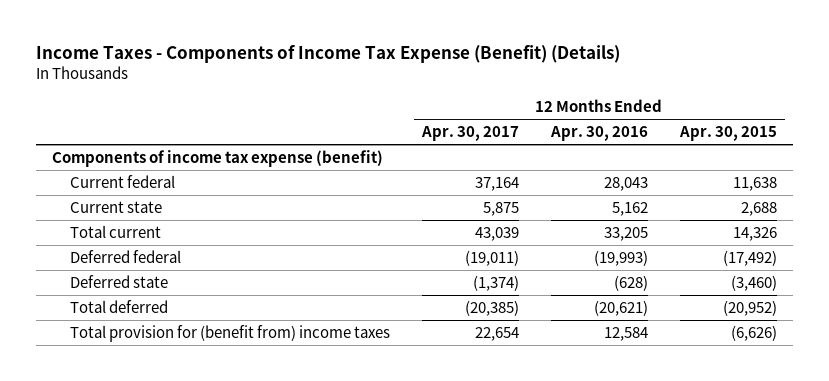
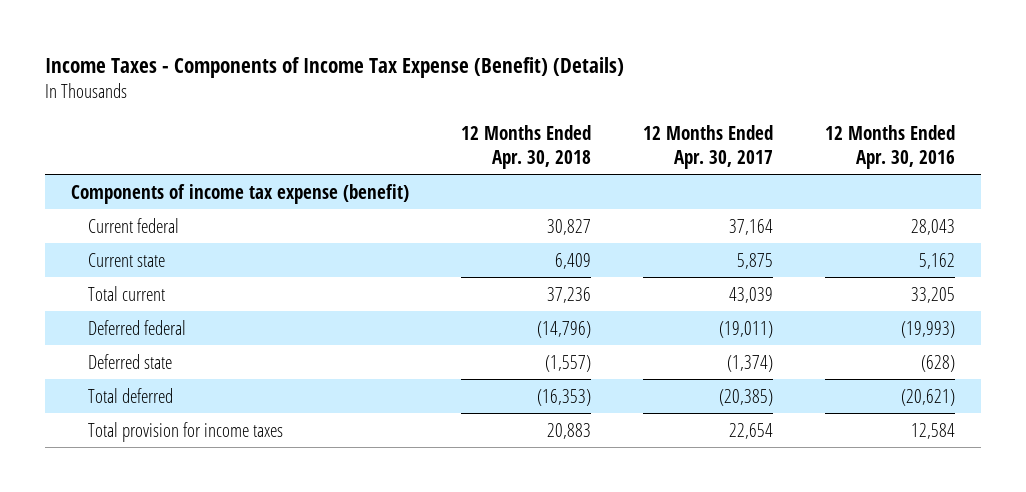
[679,126,778,142] Apr. 30, 2015 -> none
none -> [461,125,592,169] 12 Months Ended Apr. 30, 2018
[69,325,390,343] Total provision for (benefit from) income taxes -> [88,421,284,442] Total provision for income taxes

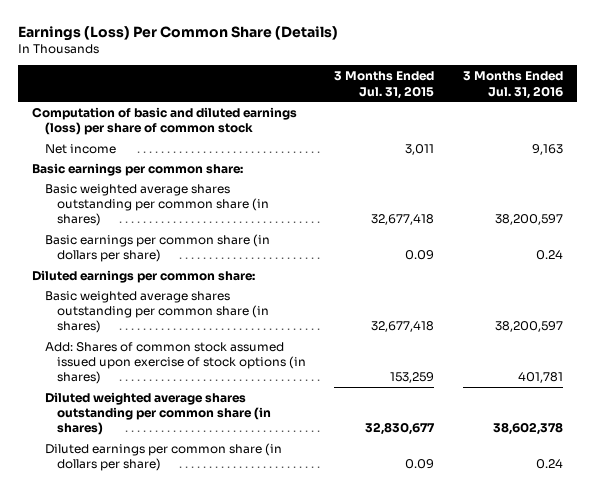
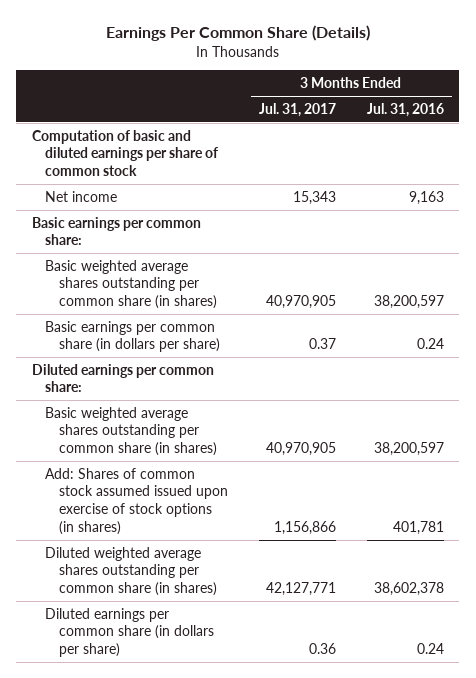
[18,26,339,42] Earnings (Loss) Per Common Share (Details) -> [105,24,370,41] Earnings Per Common Share (Details)
[334,71,435,99] 3 Months Ended Jul. 31, 2015 -> none
none -> [258,102,336,117] Jul. 31, 2017
[32,106,298,136] Computation of basic and diluted earnings (loss) per share of common stock -> [31,129,219,177] Computation of basic and diluted earnings per share of common stock

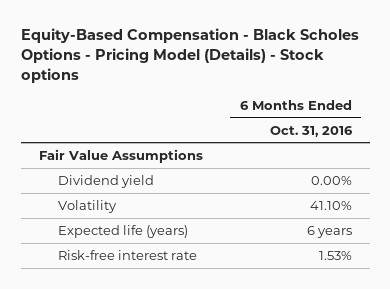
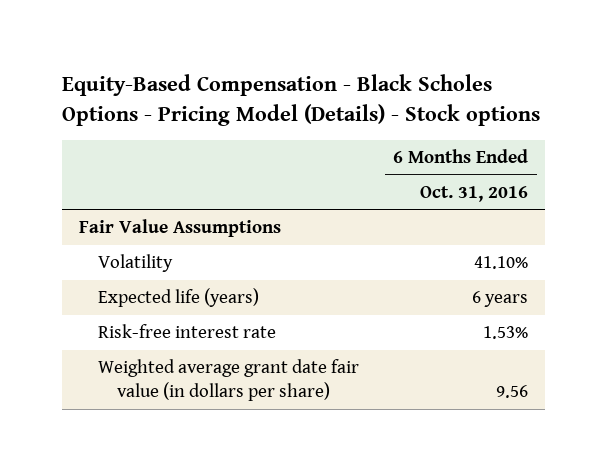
[58,174,155,188] Dividend yield -> none
none -> [98,359,360,402] Weighted average grant date fair value (in dollars per share)

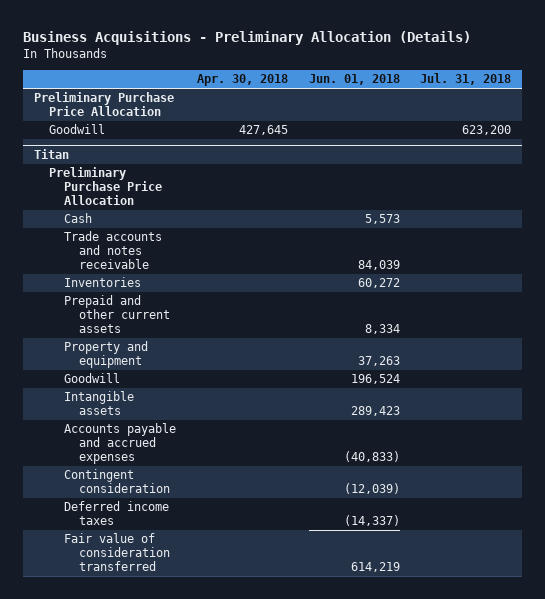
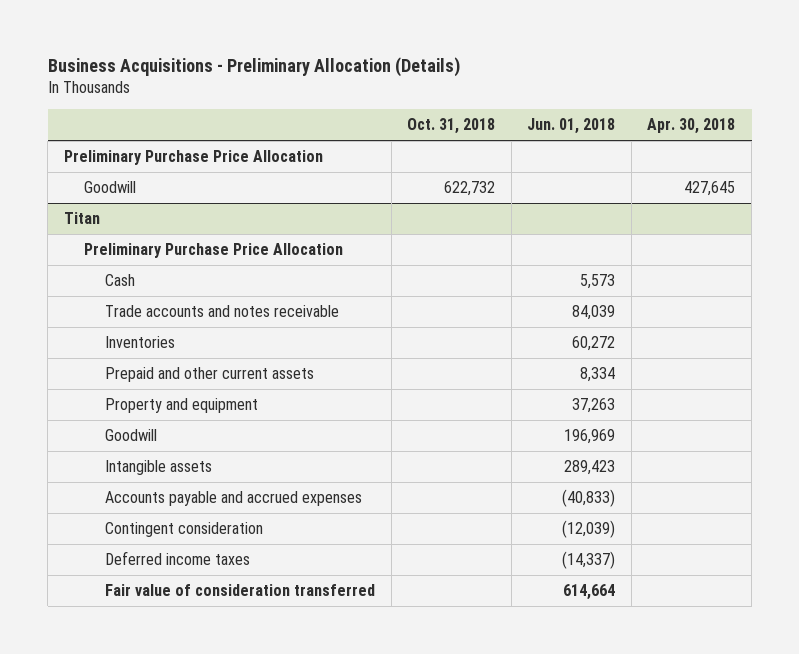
[420,73,512,86] Jul. 31, 2018 -> none
none -> [407,118,496,135] Oct. 31, 2018
[350,374,400,385] 196,524 -> [564,429,616,445] 196,969
[350,562,400,573] 614,219 -> [563,584,616,601] 614,664

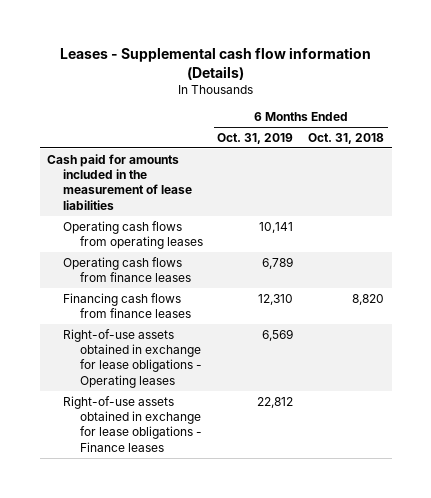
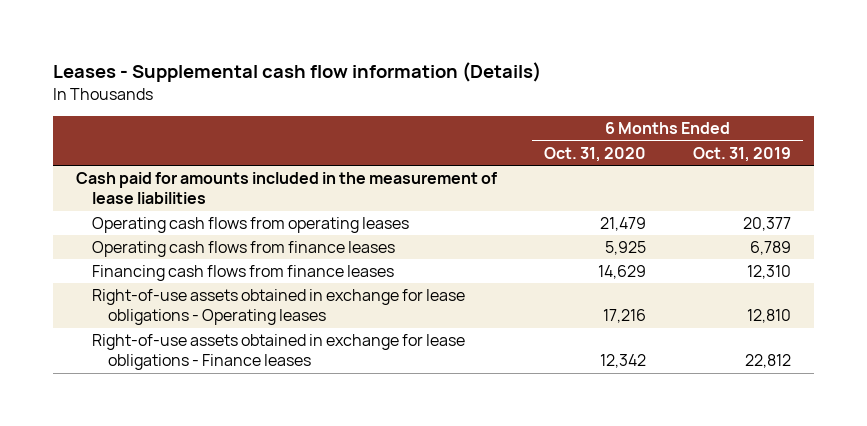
[308,132,385,144] Oct. 31, 2018 -> none
none -> [544,146,647,162] Oct. 31, 2020
[259,221,294,233] 10,141 -> [742,217,791,232] 20,377
[262,328,294,341] 6,569 -> [746,309,791,324] 12,810

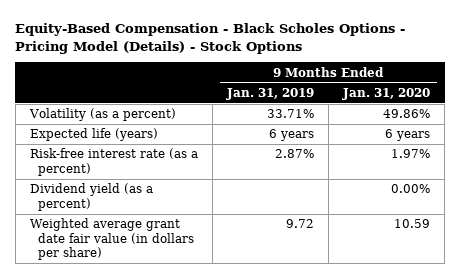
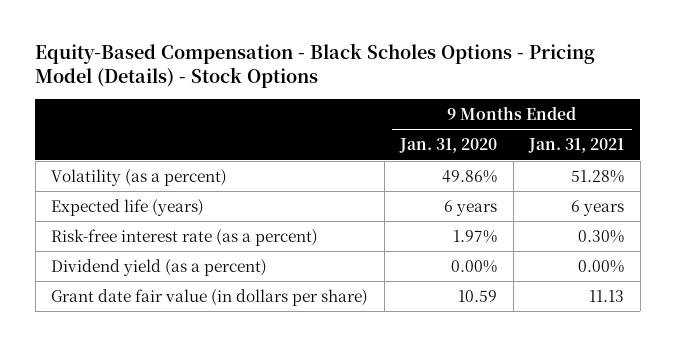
[225,87,314,100] Jan. 31, 2019 -> none
none -> [528,138,625,154] Jan. 31, 2021
[29,218,195,261] Weighted average grant date fair value (in dollars per share) -> [51,288,369,306] Grant date fair value (in dollars per share)

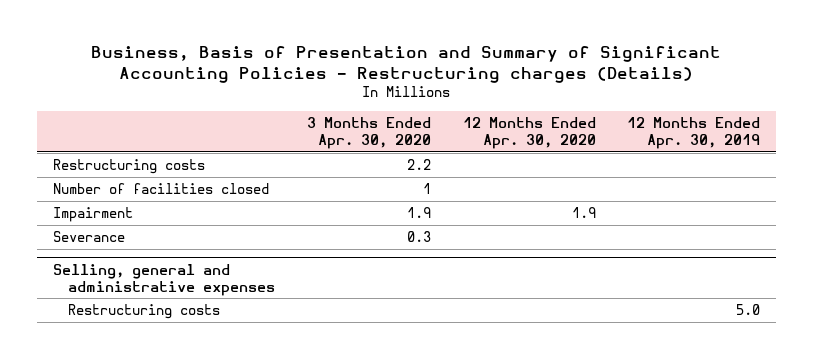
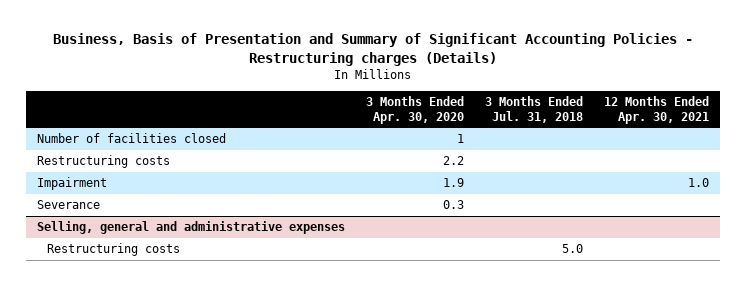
[462,116,596,149] 12 Months Ended Apr. 30, 2020 -> none
[627,116,761,149] 12 Months Ended Apr. 30, 2019 -> none
none -> [484,96,583,123] 3 Months Ended Jul. 31, 2018
none -> [604,96,710,124] 12 Months Ended Apr. 30, 2021
[52,159,205,175] Restructuring costs -> [36,155,170,169] Restructuring costs

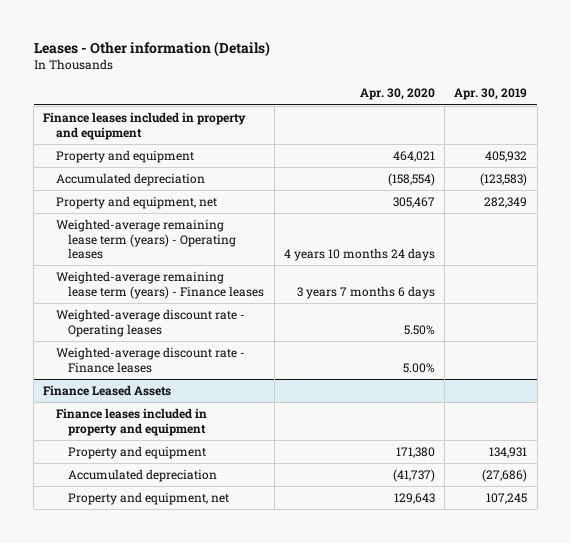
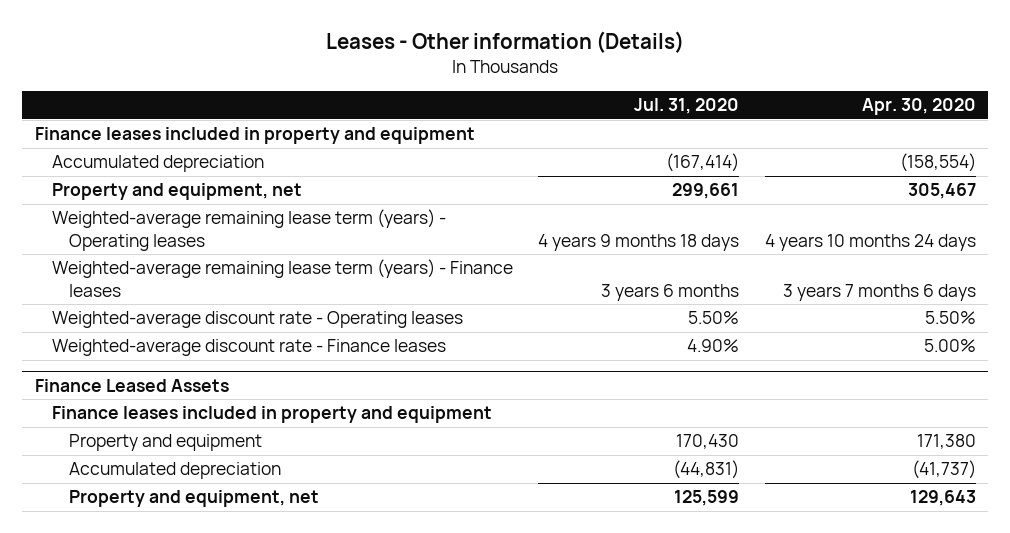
[454,88,528,101] Apr. 30, 2019 -> none
none -> [634,98,740,115] Jul. 31, 2020
[55,150,194,164] Property and equipment -> none

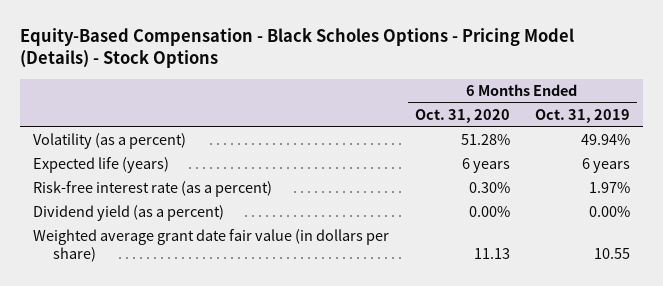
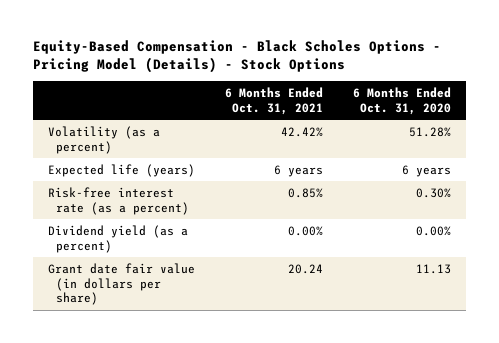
[535,108,631,123] Oct. 31, 2019 -> none
none -> [224,86,323,115] 6 Months Ended Oct. 31, 2021
[32,229,389,262] Weighted average grant date fair value (in dollars per share) -> [47,262,195,306] Grant date fair value (in dollars per share)

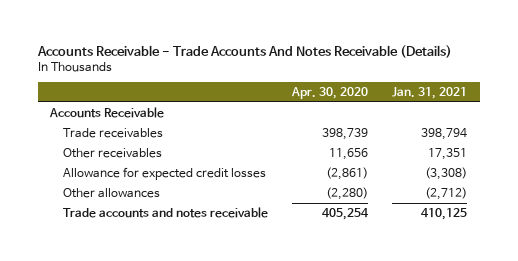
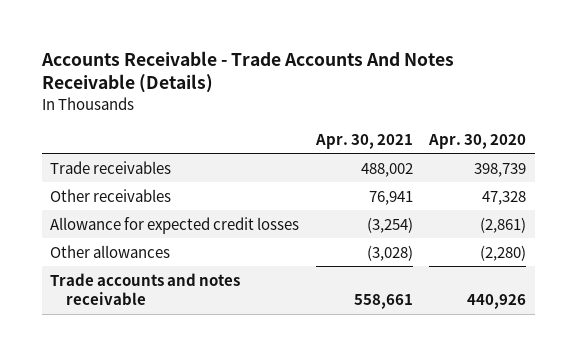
[392,87,468,100] Jan. 31, 2021 -> none
none -> [314,133,413,149] Apr. 30, 2021
[49,106,165,118] Accounts Receivable -> none
[329,147,369,160] 11,656 -> [482,190,527,205] 47,328
[322,207,370,220] 405,254 -> [467,294,527,310] 440,926

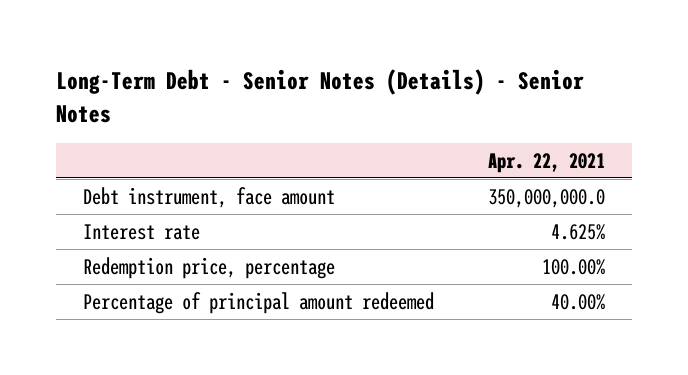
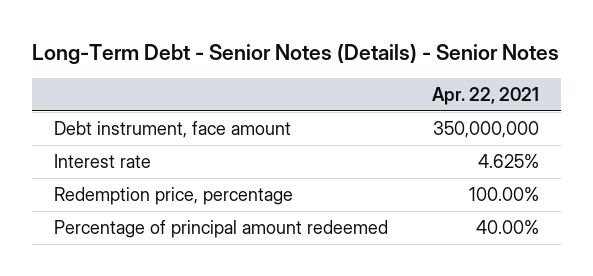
[487,188,605,208] 350,000,000.0 -> [433,121,540,139] 350,000,000

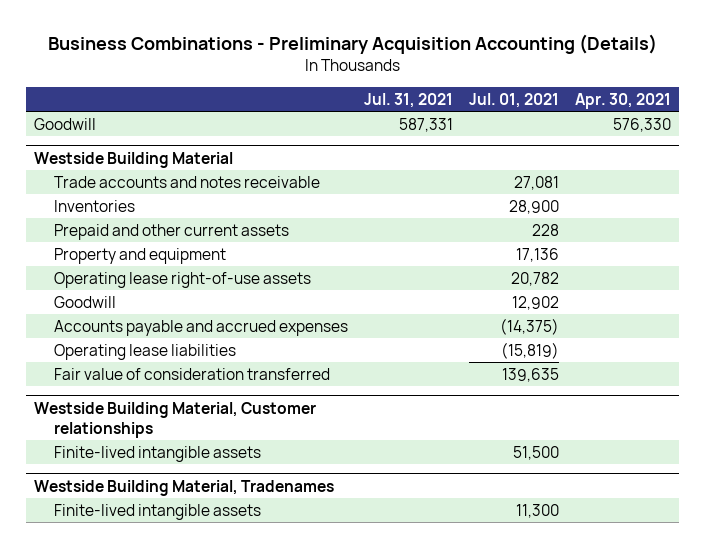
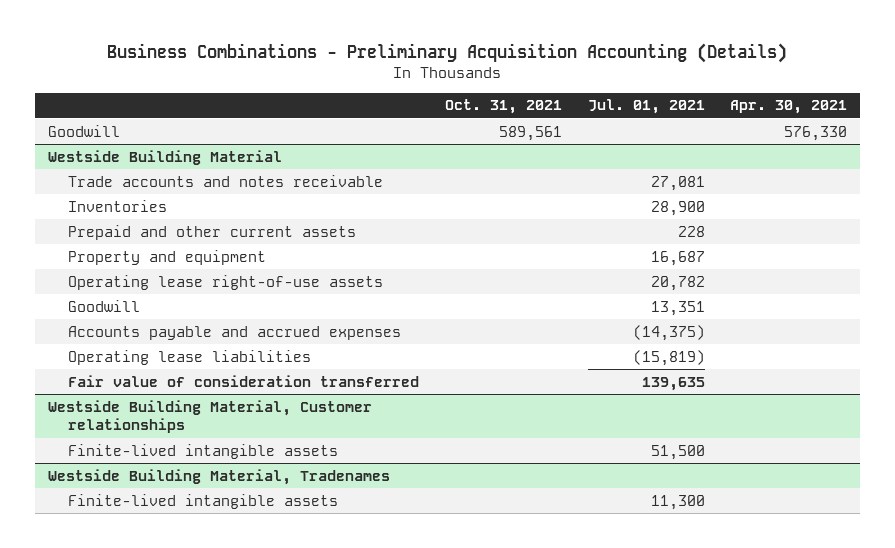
[363,92,453,108] Jul. 31, 2021 -> none
none -> [444,99,562,115] Oct. 31, 2021
[516,247,560,262] 17,136 -> [650,250,705,266] 16,687
[512,295,560,310] 12,902 -> [650,300,705,316] 13,351

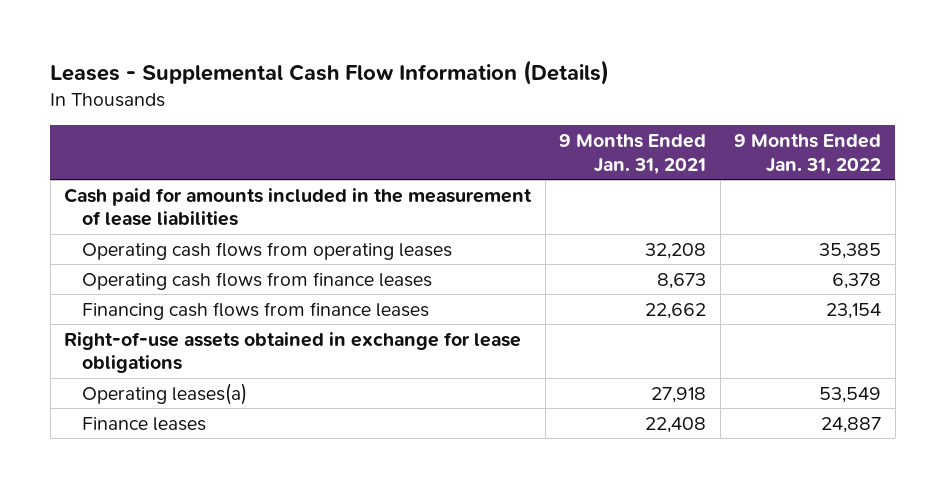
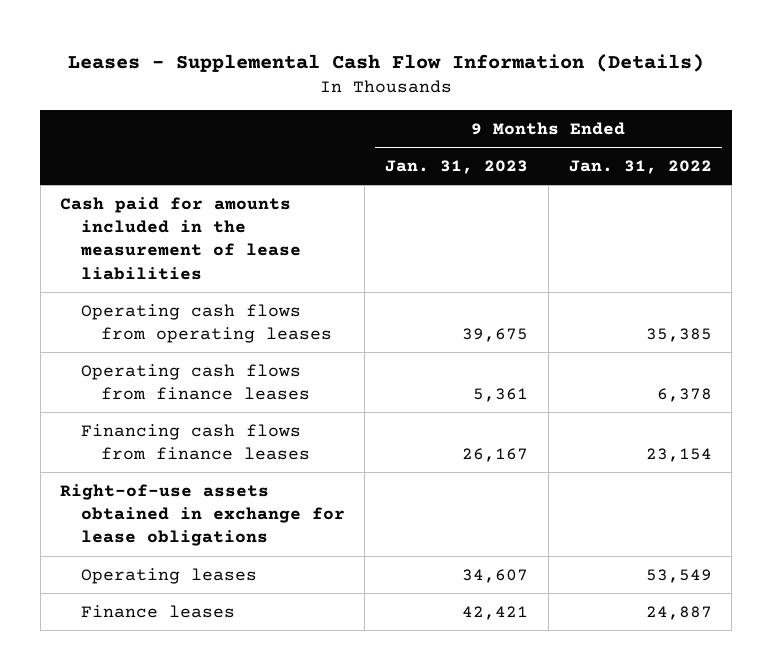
[559,134,707,174] 9 Months Ended Jan. 31, 2021 -> none
none -> [385,160,529,175] Jan. 31, 2023
[81,382,247,405] Operating leases(a) -> [80,567,257,584] Operating leases

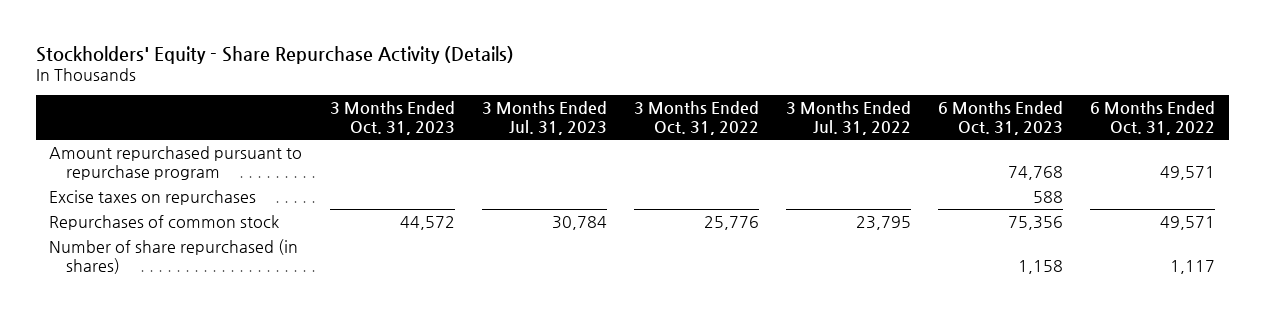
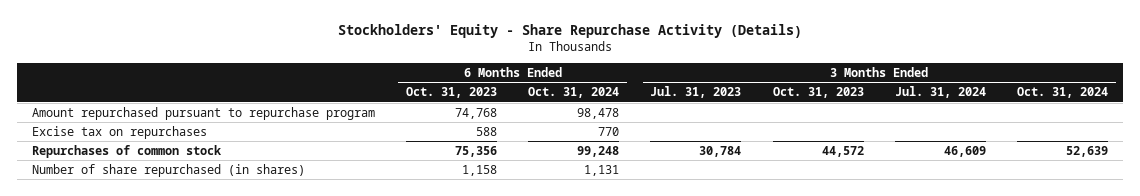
[633,101,759,136] 3 Months Ended Oct. 31, 2022 -> none
[786,101,912,136] 3 Months Ended Jul. 31, 2022 -> none
[1090,101,1216,136] 6 Months Ended Oct. 31, 2022 -> none
none -> [528,87,620,99] Oct. 31, 2024
none -> [894,86,986,99] Jul. 31, 2024
none -> [1016,87,1108,99] Oct. 31, 2024
[49,189,257,205] Excise taxes on repurchases -> [32,125,208,139] Excise tax on repurchases

